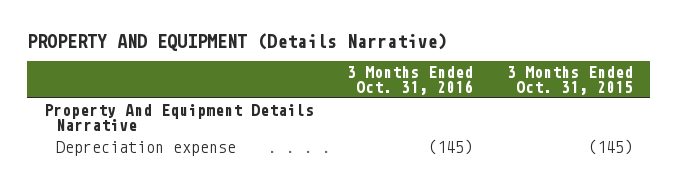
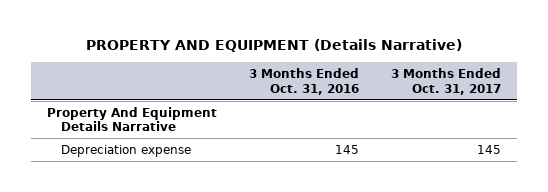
[506,65,633,96] 3 Months Ended Oct. 31, 2015 -> none
none -> [390,67,501,95] 3 Months Ended Oct. 31, 2017
[428,138,474,155] (145) -> [335,144,360,154] 145

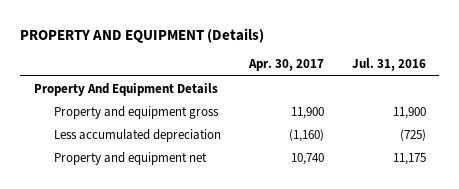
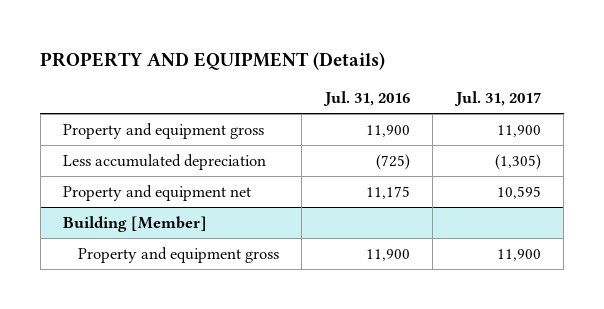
[247,59,324,72] Apr. 30, 2017 -> none
none -> [453,91,541,107] Jul. 31, 2017
[33,82,218,96] Property And Equipment Details -> none
none -> [63,215,208,232] Building [Member]
none -> [77,246,279,263] Property and equipment gross

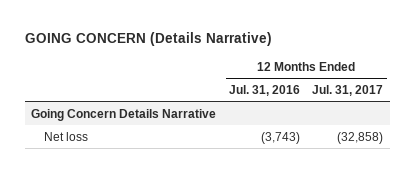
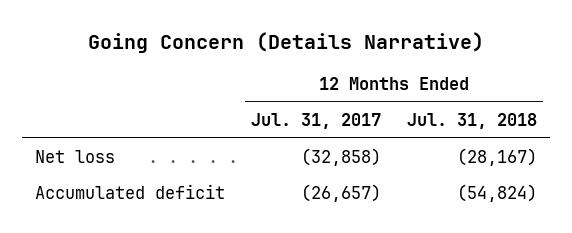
[24,31,272,46] GOING CONCERN (Details Narrative) -> [87,32,484,54] Going Concern (Details Narrative)
[228,84,300,96] Jul. 31, 2016 -> none
none -> [406,113,537,130] Jul. 31, 2018
[30,108,216,121] Going Concern Details Narrative -> none
none -> [35,184,226,200] Accumulated deficit

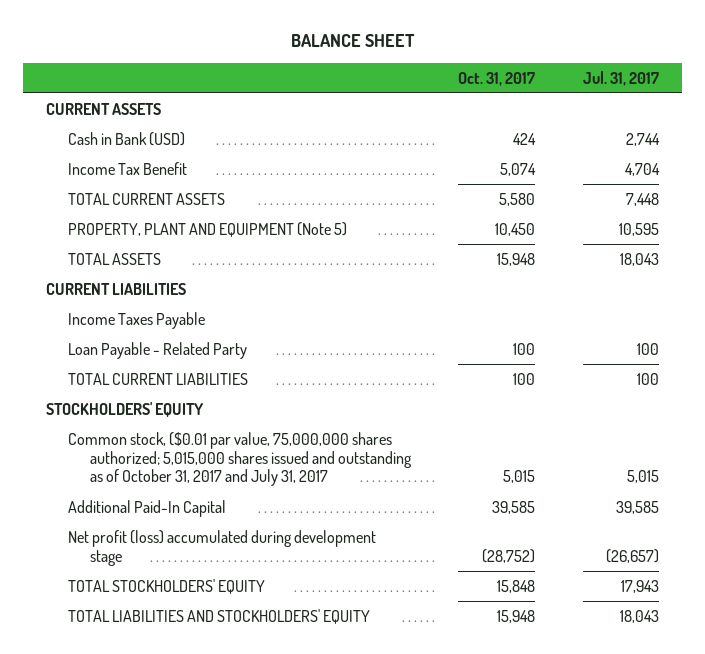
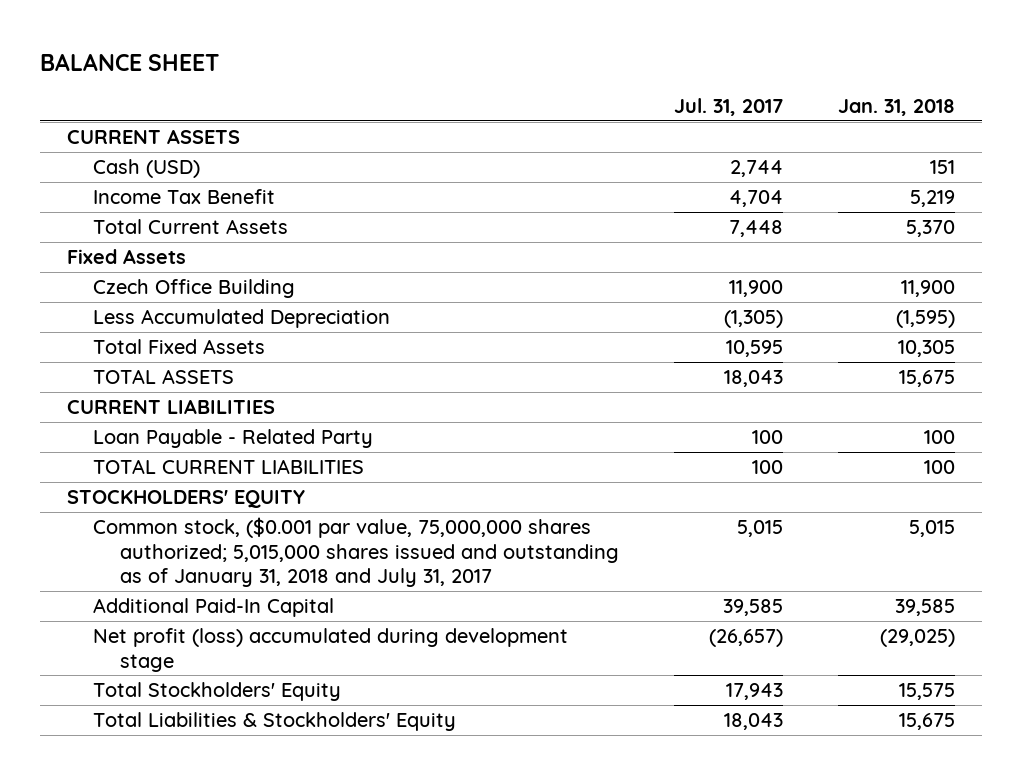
[458,71,536,86] Oct. 31, 2017 -> none
none -> [837,99,955,117] Jan. 31, 2018
[68,131,186,146] Cash in Bank (USD) -> [93,158,201,178] Cash (USD)
[68,192,226,205] TOTAL CURRENT ASSETS -> [93,218,289,234] Total Current Assets
none -> [67,248,187,264] Fixed Assets
none -> [93,278,296,298] Czech Office Building
none -> [93,308,391,328] Less Accumulated Depreciation
[68,221,348,237] PROPERTY, PLANT AND EQUIPMENT (Note 5) -> [93,338,266,354] Total Fixed Assets
[68,311,206,329] Income Taxes Payable -> none
[68,431,413,487] Common stock, ($0.01 par value, 75,000,000 shares authorized; 5,015,000 shares issued and outstanding as of October 31, 2017 and July 31, 2017 -> [93,516,619,588] Common stock, ($0.001 par value, 75,000,000 shares authorized; 5,015,000 shares issued and outstanding as of January 31, 2018 and July 31, 2017
[68,578,266,594] TOTAL STOCKHOLDERS' EQUITY -> [93,681,342,701] Total Stockholders' Equity
[68,608,371,624] TOTAL LIABILITIES AND STOCKHOLDERS' EQUITY -> [93,711,457,731] Total Liabilities & Stockholders' Equity

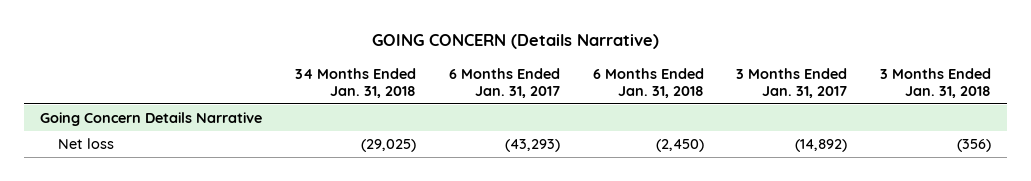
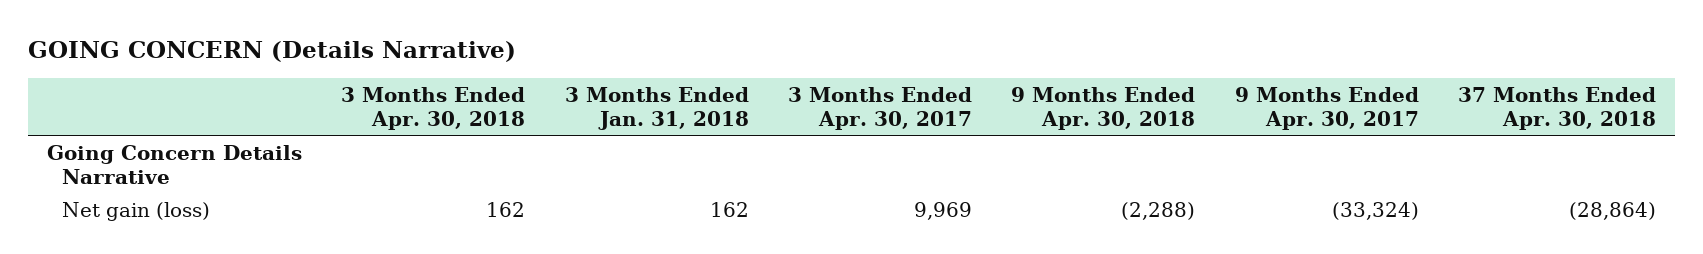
[294,67,416,98] 34 Months Ended Jan. 31, 2018 -> none
[448,67,560,98] 6 Months Ended Jan. 31, 2017 -> none
[592,67,704,98] 6 Months Ended Jan. 31, 2018 -> none
[736,67,848,98] 3 Months Ended Jan. 31, 2017 -> none
none -> [341,86,526,131] 3 Months Ended Apr. 30, 2018
none -> [787,86,972,131] 3 Months Ended Apr. 30, 2017
none -> [1011,86,1196,131] 9 Months Ended Apr. 30, 2018
none -> [1234,86,1419,131] 9 Months Ended Apr. 30, 2017
none -> [1457,86,1656,131] 37 Months Ended Apr. 30, 2018
[57,138,114,150] Net loss -> [61,201,210,221] Net gain (loss)
[957,139,992,153] (356) -> [709,201,749,217] 162

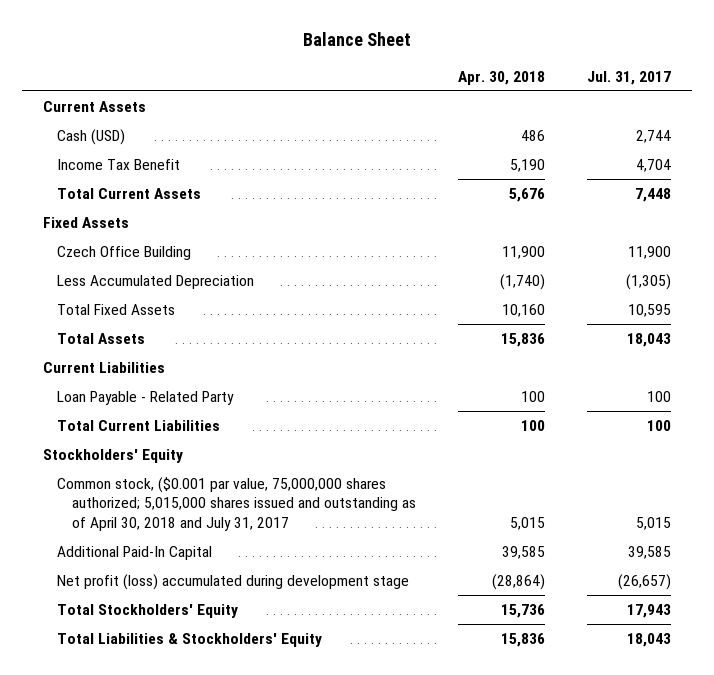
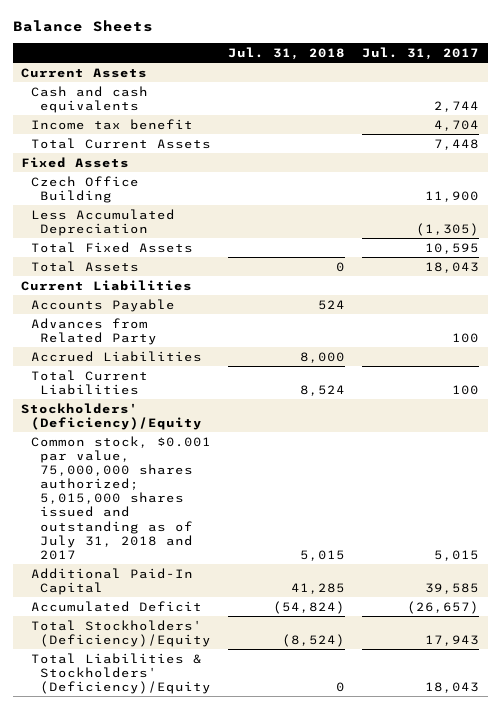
[303,32,412,47] Balance Sheet -> [12,20,153,33] Balance Sheets
[457,70,545,85] Apr. 30, 2018 -> none
none -> [228,46,346,60] Jul. 31, 2018
[57,128,126,145] Cash (USD) -> [30,85,148,113] Cash and cash equivalents
[57,158,181,170] Income Tax Benefit -> [30,118,193,130] Income tax benefit
none -> [30,298,175,312] Accounts Payable
[57,390,235,405] Loan Payable - Related Party -> [30,317,157,345] Advances from Related Party
none -> [30,350,202,362] Accrued Liabilities
[43,448,184,463] Stockholders' Equity -> [21,402,202,430] Stockholders' (Deficiency)/Equity
[57,476,416,531] Common stock, ($0.001 par value, 75,000,000 shares authorized; 5,015,000 shares issued and outstanding as of April 30, 2018 and July 31, 2017 -> [30,435,211,561] Common stock, $0.001 par value, 75,000,000 shares authorized; 5,015,000 shares issued and outstanding as of July 31, 2018 and 2017
[57,573,410,590] Net profit (loss) accumulated during development stage -> [30,600,202,612] Accumulated Deficit
[57,603,239,618] Total Stockholders' Equity -> [30,619,211,647] Total Stockholders' (Deficiency)/Equity
[57,632,323,647] Total Liabilities & Stockholders' Equity -> [30,652,211,694] Total Liabilities & Stockholders' (Deficiency)/Equity

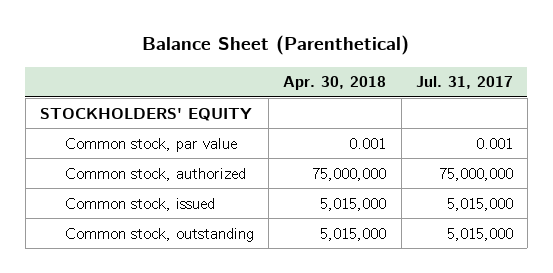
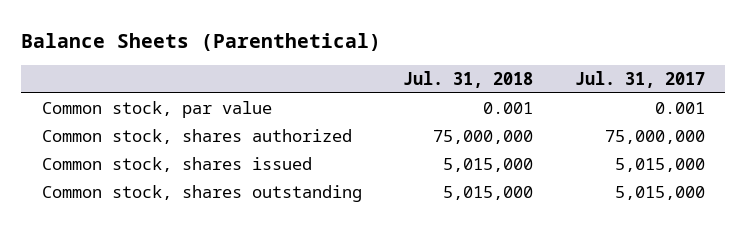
[142,35,410,56] Balance Sheet (Parenthetical) -> [21,32,382,51] Balance Sheets (Parenthetical)
[283,76,387,91] Apr. 30, 2018 -> none
none -> [403,70,534,88] Jul. 31, 2018
[39,107,252,121] STOCKHOLDERS' EQUITY -> none
[65,167,247,181] Common stock, authorized -> [41,129,352,145] Common stock, shares authorized
[65,197,216,211] Common stock, issued -> [41,157,312,173] Common stock, shares issued
[65,227,255,242] Common stock, outstanding -> [41,185,362,203] Common stock, shares outstanding

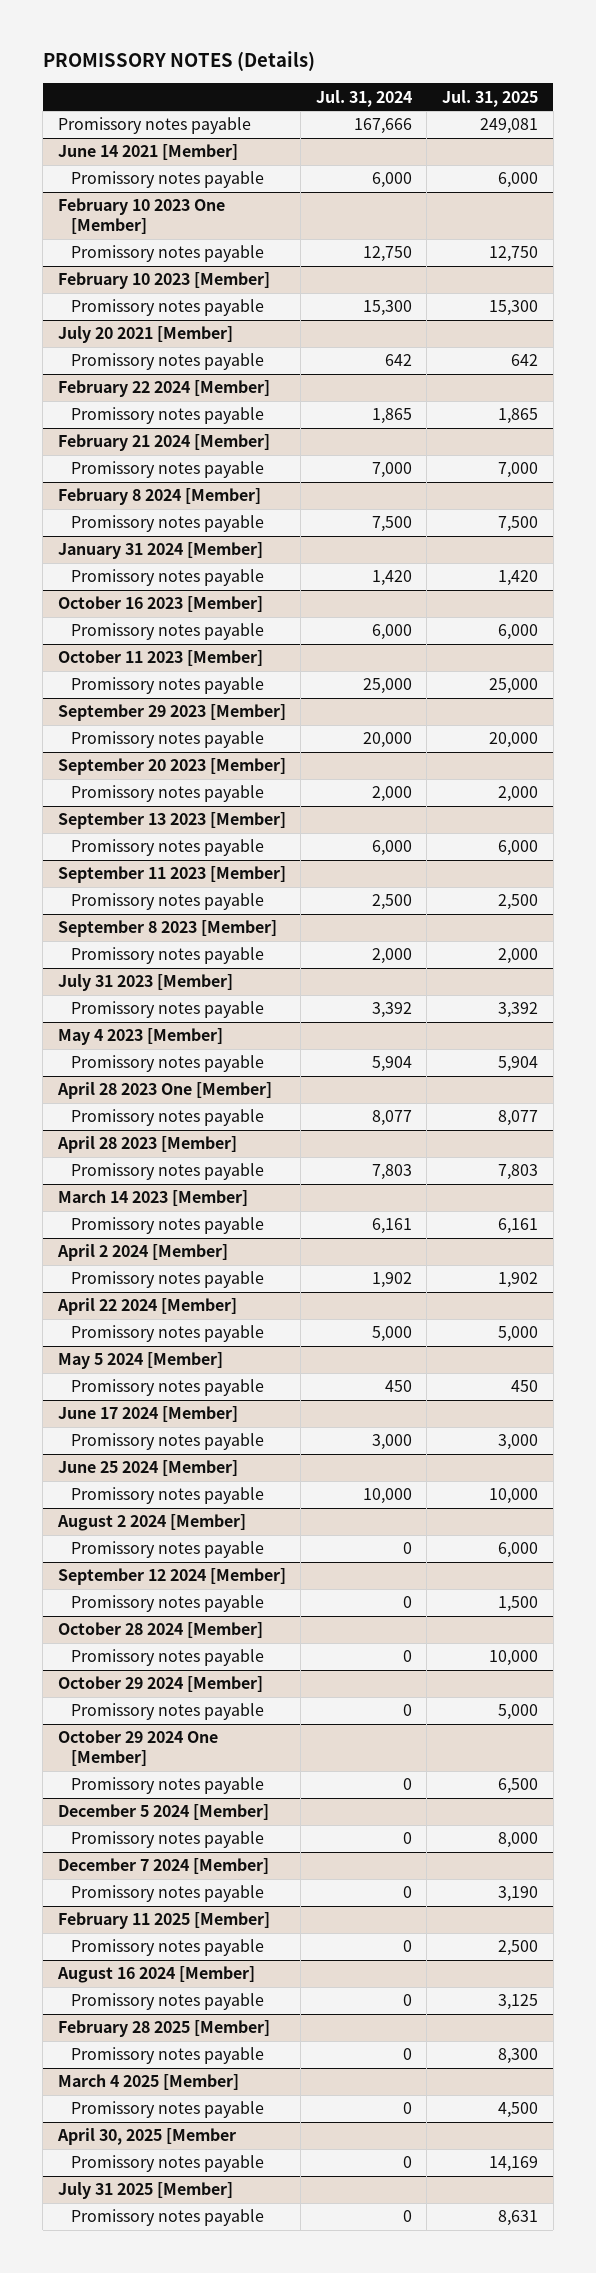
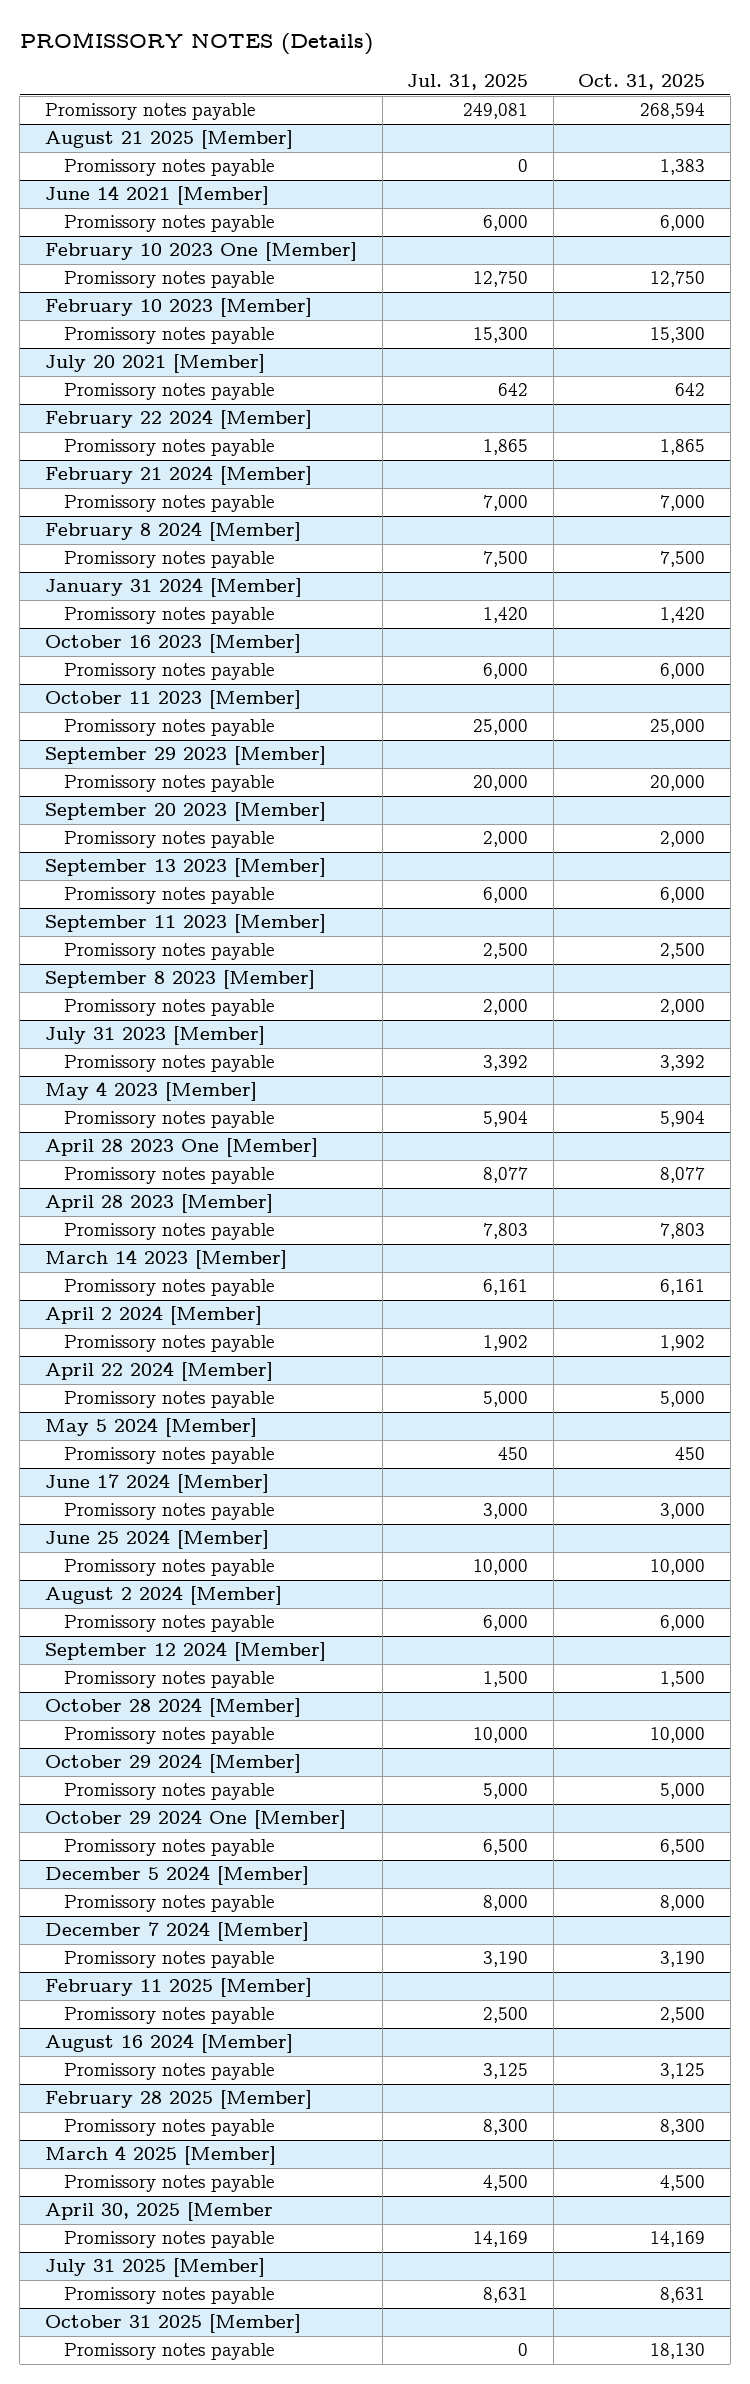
[315,89,412,107] Jul. 31, 2024 -> none
none -> [578,73,706,90] Oct. 31, 2025
none -> [45,130,294,150] August 21 2025 [Member]
none -> [64,159,275,177] Promissory notes payable
none -> [45,2314,302,2334] October 31 2025 [Member]
none -> [64,2343,275,2361] Promissory notes payable

